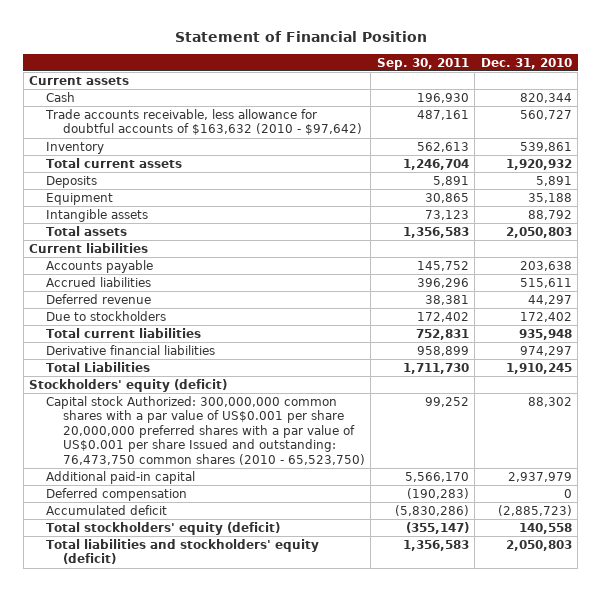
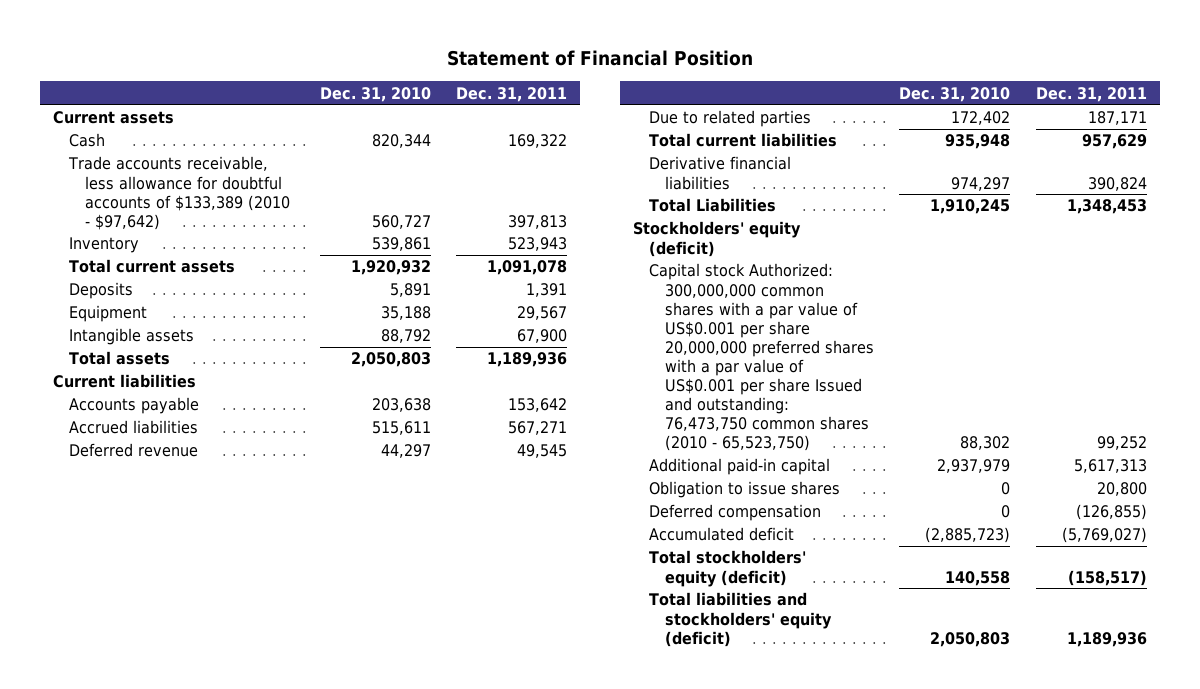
[376,57,469,70] Sep. 30, 2011 -> none
none -> [456,86,568,102] Dec. 31, 2011
[45,108,362,136] Trade accounts receivable, less allowance for doubtful accounts of $163,632 (2010 - $97,642) -> [68,156,291,230] Trade accounts receivable, less allowance for doubtful accounts of $133,389 (2010 - $97,642)
[46,310,167,321] Due to stockholders -> [648,110,811,128] Due to related parties
none -> [648,481,840,499] Obligation to issue shares

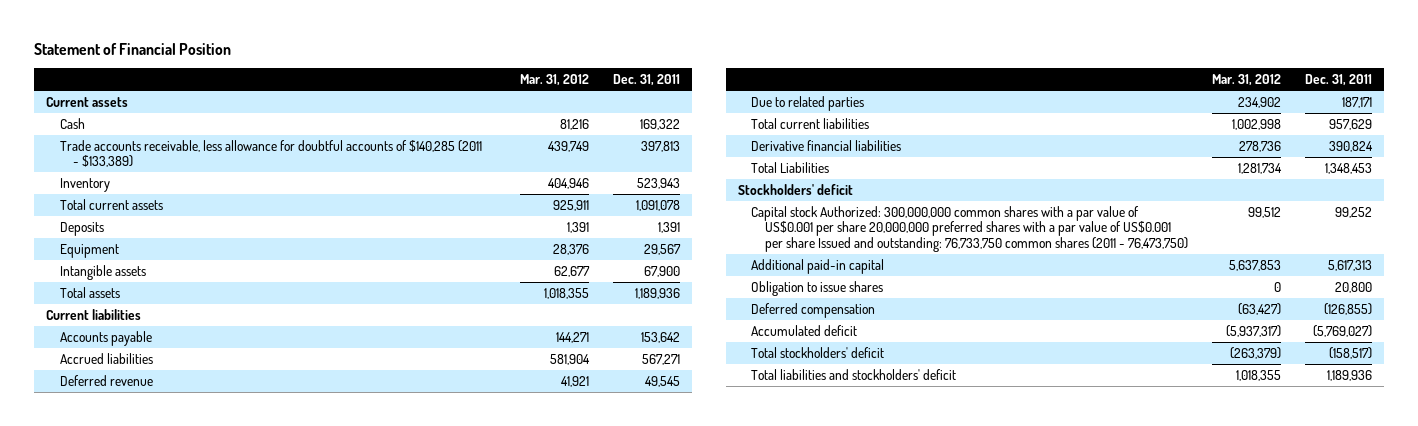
[319,86,431,102] Dec. 31, 2010 -> none
none -> [520,74,590,87] Mar. 31, 2012
[68,156,291,230] Trade accounts receivable, less allowance for doubtful accounts of $133,389 (2010 - $97,642) -> [59,139,482,168] Trade accounts receivable, less allowance for doubtful accounts of $140,285 (2011 - $133,389)
[632,221,801,257] Stockholders' equity (deficit) -> [737,183,853,195] Stockholders' deficit
[648,263,875,451] Capital stock Authorized: 300,000,000 common shares with a par value of US$0.001 per share 20,000,000 preferred shares with a par value of US$0.001 per share Issued and outstanding: 76,473,750 common shares (2010 - 65,523,750) -> [751,205,1188,252] Capital stock Authorized: 300,000,000 common shares with a par value of US$0.001 per share 20,000,000 preferred shares with a par value of US$0.001 per share Issued and outstanding: 76,733,750 common shares (2011 - 76,473,750)
[648,550,806,587] Total stockholders' equity (deficit) -> [751,346,885,358] Total stockholders' deficit
[648,592,833,647] Total liabilities and stockholders' equity (deficit) -> [751,368,957,380] Total liabilities and stockholders' deficit

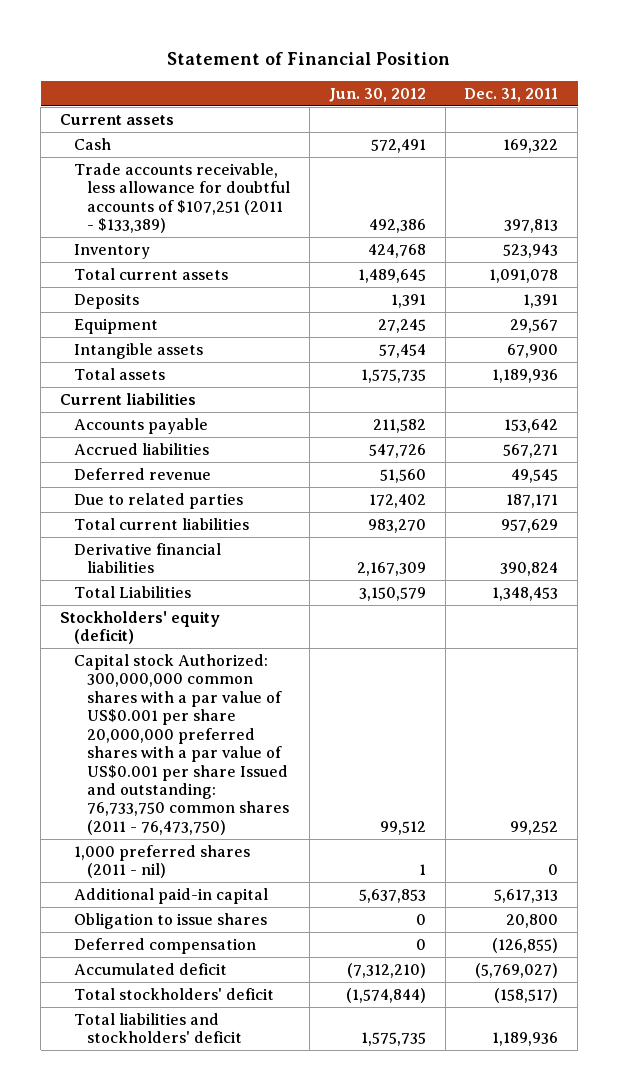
[520,74,590,87] Mar. 31, 2012 -> none
none -> [328,87,426,102] Jun. 30, 2012
[59,139,482,168] Trade accounts receivable, less allowance for doubtful accounts of $140,285 (2011 - $133,389) -> [73,162,291,234] Trade accounts receivable, less allowance for doubtful accounts of $107,251 (2011 - $133,389)
[737,183,853,195] Stockholders' deficit -> [59,610,220,645] Stockholders' equity (deficit)
none -> [73,844,250,879] 1,000 preferred shares (2011 - nil)

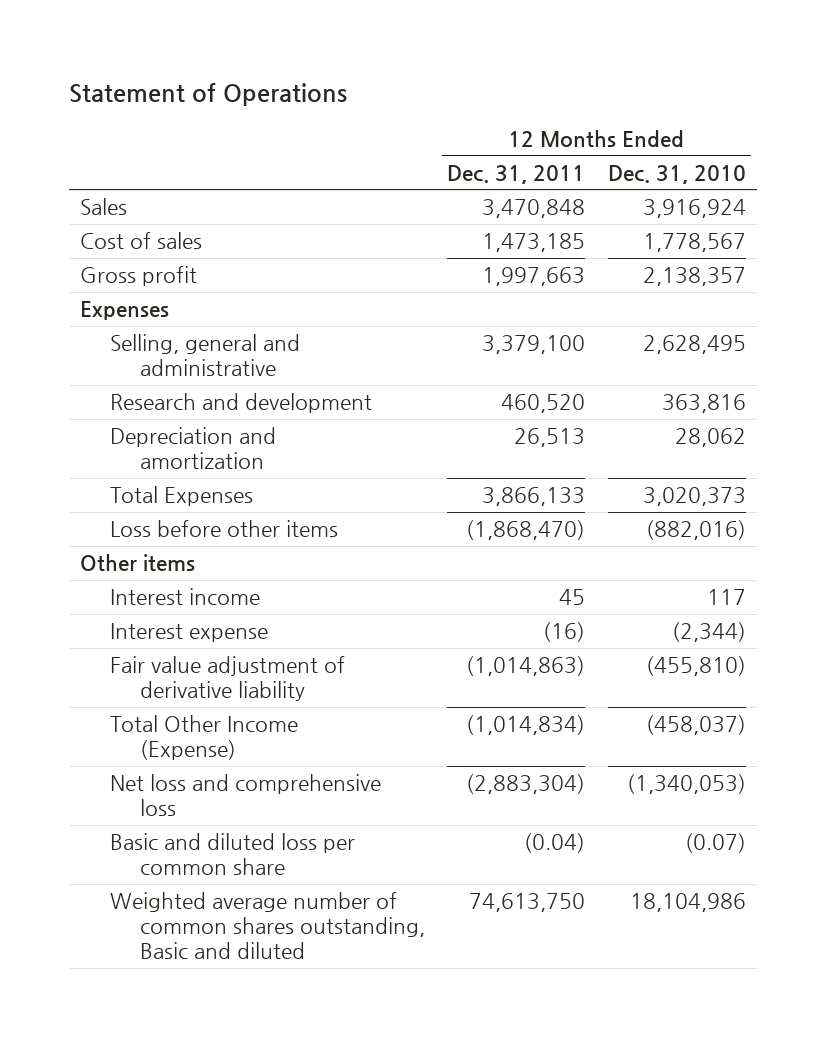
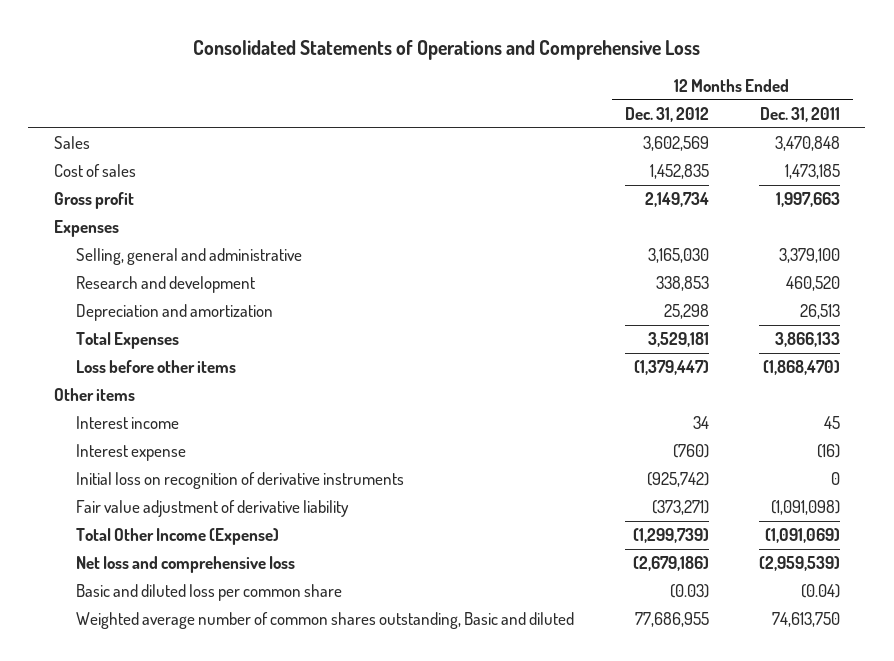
[69,83,348,107] Statement of Operations -> [192,39,700,60] Consolidated Statements of Operations and Comprehensive Loss
[607,164,746,184] Dec. 31, 2010 -> none
none -> [624,107,709,123] Dec. 31, 2012
none -> [75,472,404,490] Initial loss on recognition of derivative instruments
[466,656,586,677] (1,014,863) -> [771,500,841,516] (1,091,098)
[466,715,586,736] (1,014,834) -> [765,528,841,544] (1,091,069)
[466,774,586,795] (2,883,304) -> [759,556,841,572] (2,959,539)

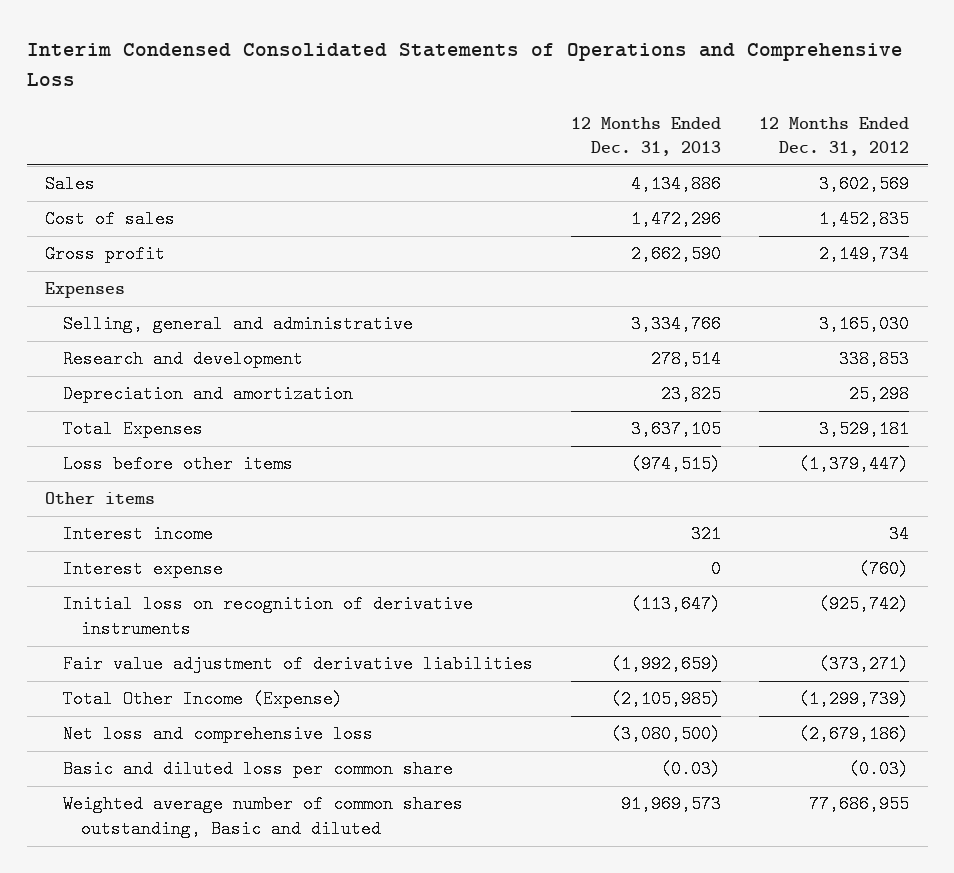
[192,39,700,60] Consolidated Statements of Operations and Comprehensive Loss -> [26,43,903,87] Interim Condensed Consolidated Statements of Operations and Comprehensive Loss
[760,107,841,123] Dec. 31, 2011 -> none
none -> [570,116,721,157] 12 Months Ended Dec. 31, 2013
[75,500,349,518] Fair value adjustment of derivative liability -> [63,655,534,674] Fair value adjustment of derivative liabilities

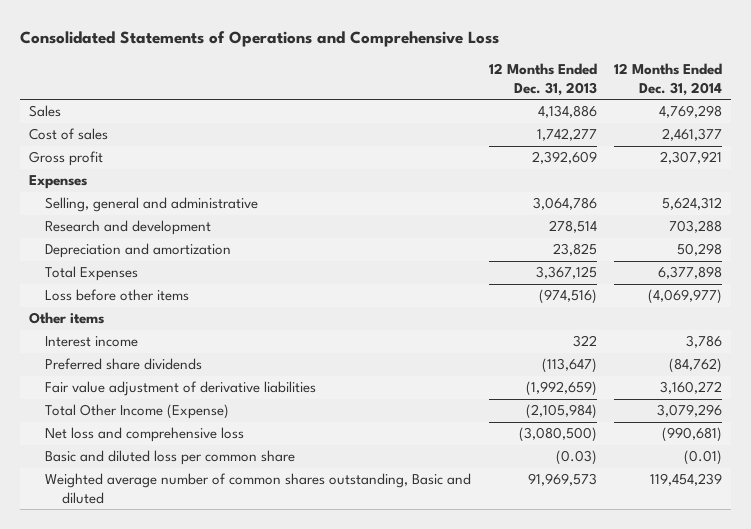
[26,43,903,87] Interim Condensed Consolidated Statements of Operations and Comprehensive Loss -> [19,30,499,47] Consolidated Statements of Operations and Comprehensive Loss
[758,116,909,157] 12 Months Ended Dec. 31, 2012 -> none
none -> [614,62,723,96] 12 Months Ended Dec. 31, 2014
[630,210,721,229] 1,472,296 -> [536,128,597,142] 1,742,277
[630,245,721,264] 2,662,590 -> [531,151,597,165] 2,392,609
[630,315,721,334] 3,334,766 -> [532,197,597,211] 3,064,786
[630,420,721,439] 3,637,105 -> [535,266,597,280] 3,367,125
[630,455,721,474] (974,515) -> [538,289,597,305] (974,516)
[63,560,224,579] Interest expense -> none
[690,525,721,544] 321 -> [572,335,597,348] 322
[63,595,474,638] Initial loss on recognition of derivative instruments -> [45,358,203,371] Preferred share dividends
[610,690,721,709] (2,105,985) -> [525,404,597,420] (2,105,984)

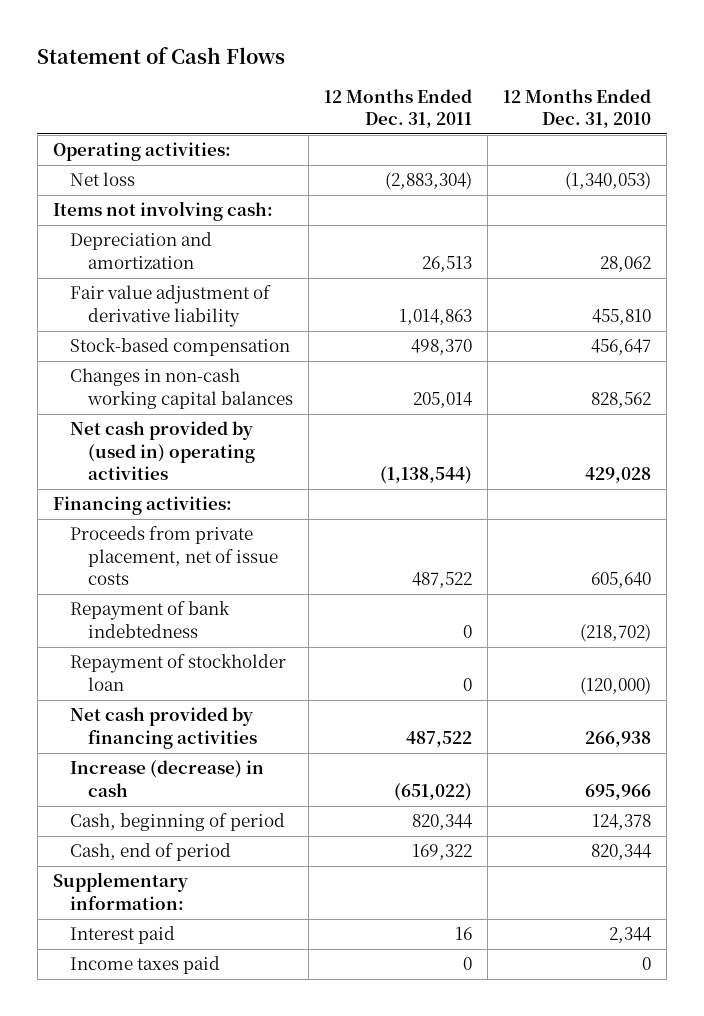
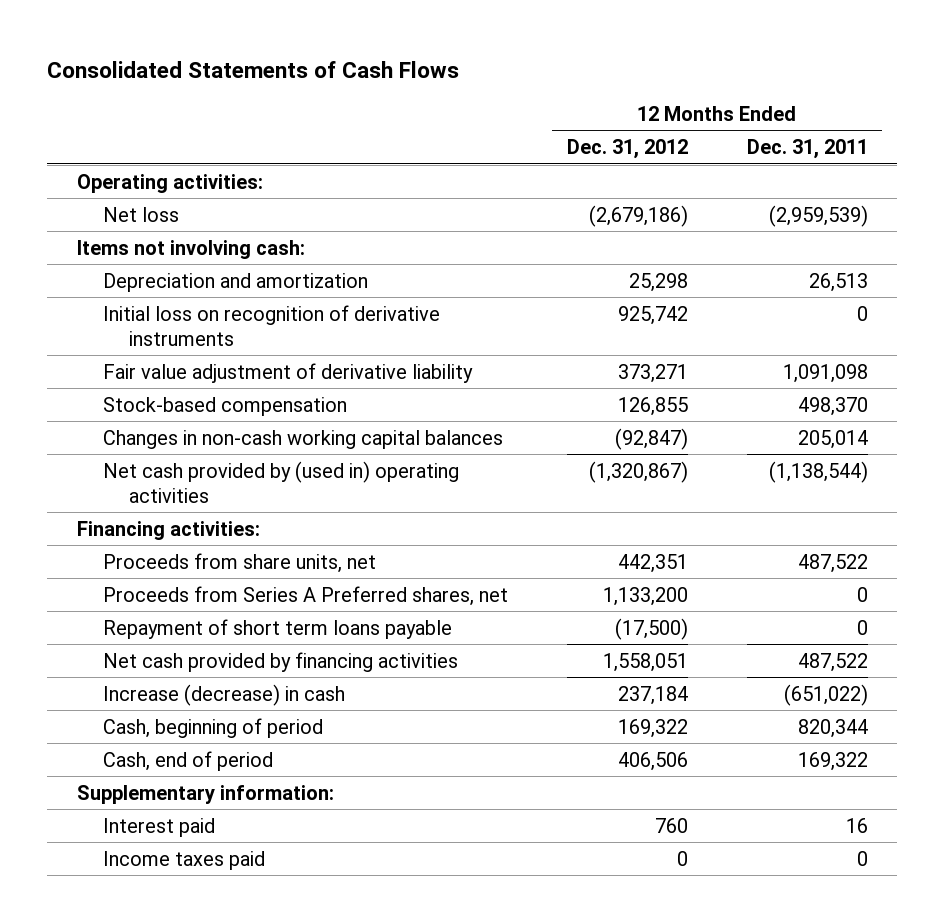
[37,47,286,65] Statement of Cash Flows -> [47,60,460,78] Consolidated Statements of Cash Flows
[502,88,651,129] 12 Months Ended Dec. 31, 2010 -> none
none -> [566,139,688,160] Dec. 31, 2012
[384,172,472,191] (2,883,304) -> [768,204,868,227] (2,959,539)
none -> [102,304,440,346] Initial loss on recognition of derivative instruments
[398,308,472,325] 1,014,863 -> [782,363,868,383] 1,091,098
[70,601,231,638] Repayment of bank indebtedness -> none
[70,654,287,691] Repayment of stockholder loan -> none
[70,526,278,585] Proceeds from private placement, net of issue costs -> [102,552,376,573] Proceeds from share units, net
none -> [102,585,508,606] Proceeds from Series A Preferred shares, net
none -> [102,618,452,639] Repayment of short term loans payable

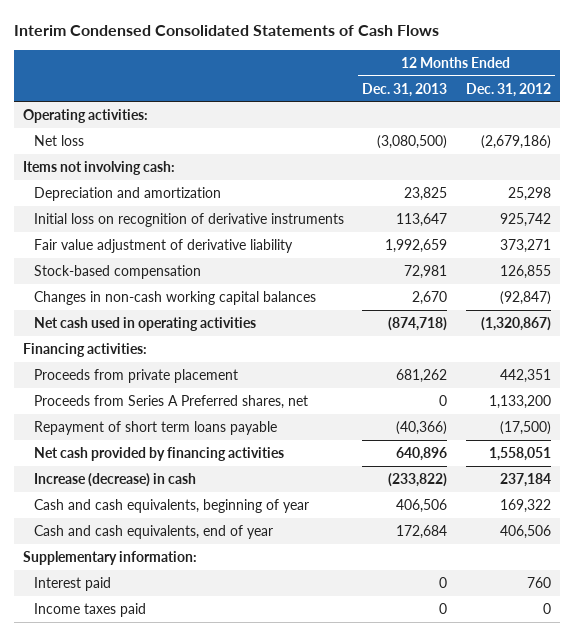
[47,60,460,78] Consolidated Statements of Cash Flows -> [14,25,440,37] Interim Condensed Consolidated Statements of Cash Flows
[746,139,868,160] Dec. 31, 2011 -> none
none -> [362,82,448,97] Dec. 31, 2013
[102,460,459,503] Net cash provided by (used in) operating activities -> [34,316,257,331] Net cash used in operating activities
[102,552,376,573] Proceeds from share units, net -> [34,368,239,383] Proceeds from private placement
[102,717,323,738] Cash, beginning of period -> [34,498,310,513] Cash and cash equivalents, beginning of year
[102,750,273,771] Cash, end of period -> [34,524,274,539] Cash and cash equivalents, end of year

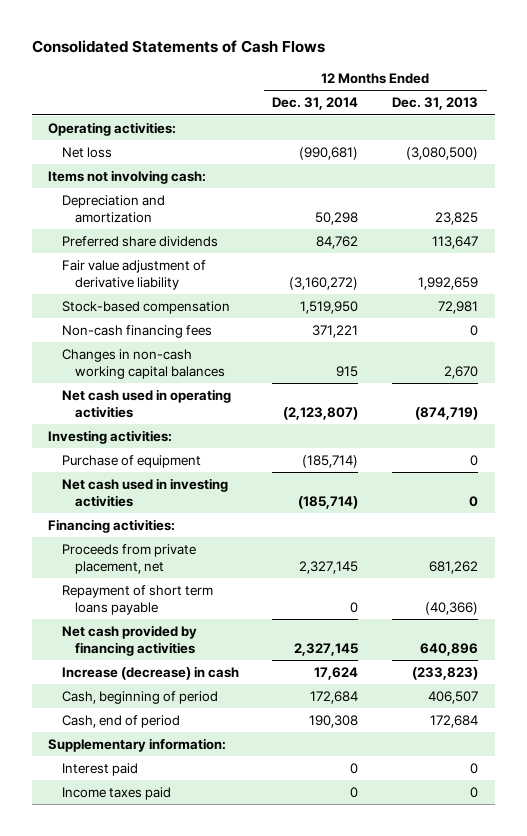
[14,25,440,37] Interim Condensed Consolidated Statements of Cash Flows -> [31,40,325,54] Consolidated Statements of Cash Flows
[465,82,551,97] Dec. 31, 2012 -> none
none -> [272,97,359,111] Dec. 31, 2014
[34,212,345,227] Initial loss on recognition of derivative instruments -> [61,235,218,247] Preferred share dividends
none -> [61,324,212,338] Non-cash financing fees
[388,316,448,331] (874,718) -> [415,407,479,421] (874,719)
none -> [48,429,173,444] Investing activities:
none -> [61,454,201,468] Purchase of equipment
none -> [61,477,228,508] Net cash used in investing activities
[34,394,309,409] Proceeds from Series A Preferred shares, net -> none
[34,368,239,383] Proceeds from private placement -> [61,543,196,575] Proceeds from private placement, net
[34,498,310,513] Cash and cash equivalents, beginning of year -> none
[388,472,448,487] (233,822) -> [412,666,479,680] (233,823)
none -> [61,690,218,704] Cash, beginning of period
[34,524,274,539] Cash and cash equivalents, end of year -> [61,714,180,728] Cash, end of period

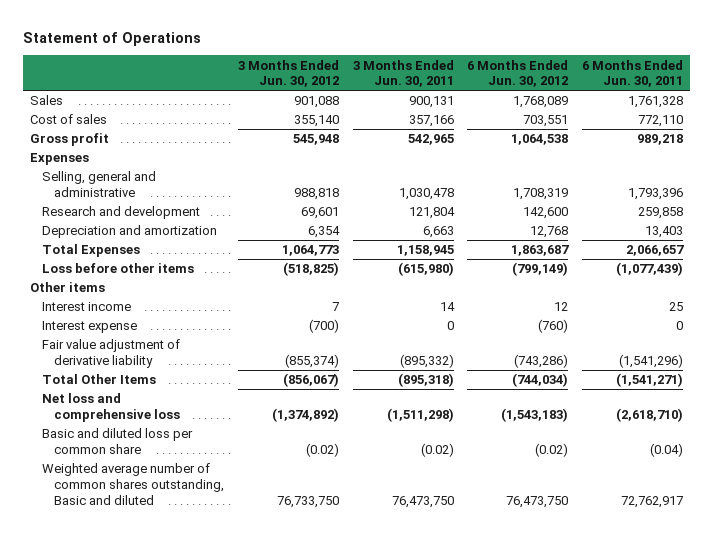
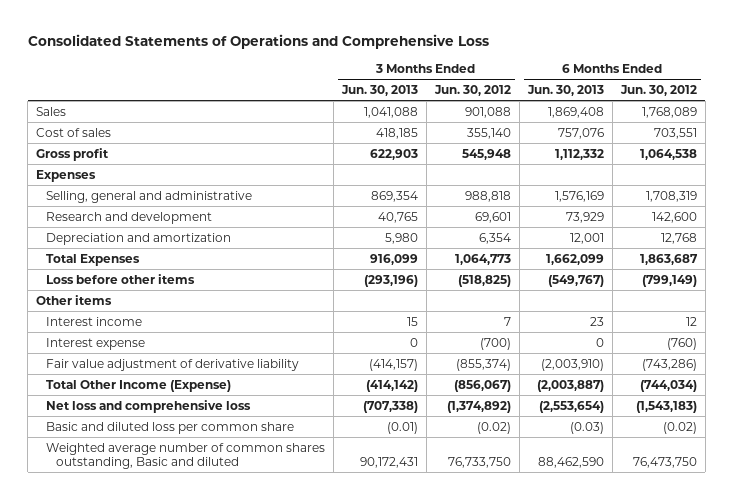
[22,31,201,46] Statement of Operations -> [27,34,489,50] Consolidated Statements of Operations and Comprehensive Loss
[352,59,454,88] 3 Months Ended Jun. 30, 2011 -> none
[582,59,684,88] 6 Months Ended Jun. 30, 2011 -> none
none -> [340,84,418,96] Jun. 30, 2013
none -> [526,84,604,96] Jun. 30, 2013
[42,374,157,385] Total Other Items -> [46,379,232,392] Total Other Income (Expense)

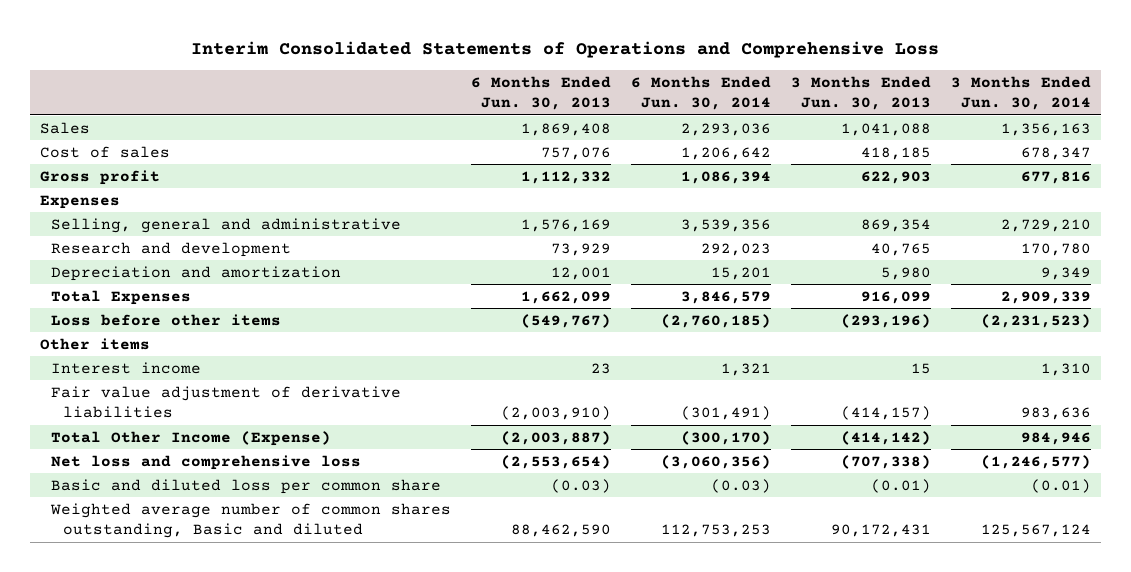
[27,34,489,50] Consolidated Statements of Operations and Comprehensive Loss -> [191,41,940,59] Interim Consolidated Statements of Operations and Comprehensive Loss
[433,84,511,96] Jun. 30, 2012 -> none
[619,84,697,96] Jun. 30, 2012 -> none
none -> [631,75,772,111] 6 Months Ended Jun. 30, 2014
none -> [951,75,1092,111] 3 Months Ended Jun. 30, 2014
[46,337,146,350] Interest expense -> none
[46,358,300,371] Fair value adjustment of derivative liability -> [51,385,402,419] Fair value adjustment of derivative liabilities

